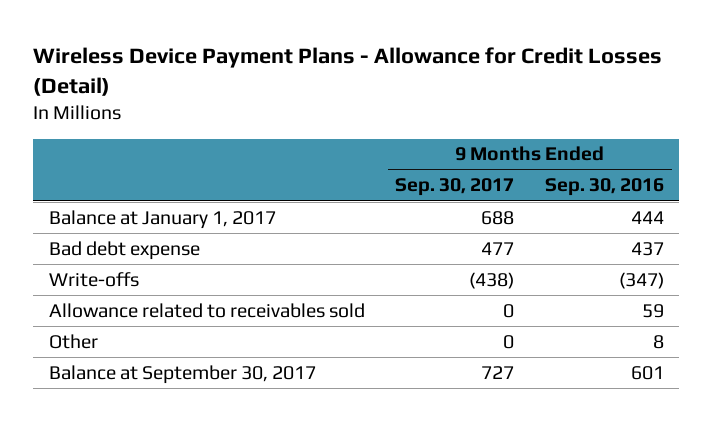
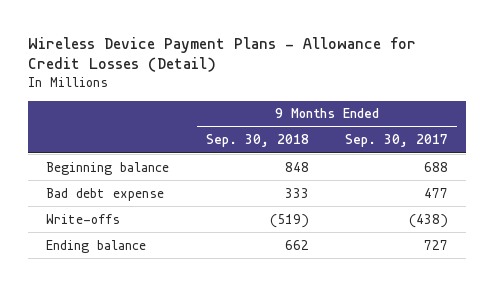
[544,178,664,197] Sep. 30, 2016 -> none
none -> [205,134,309,148] Sep. 30, 2018
[48,209,276,229] Balance at January 1, 2017 -> [46,161,170,175] Beginning balance
[48,302,365,318] Allowance related to receivables sold -> none
[48,333,98,349] Other -> none
[48,364,316,384] Balance at September 30, 2017 -> [46,239,147,253] Ending balance

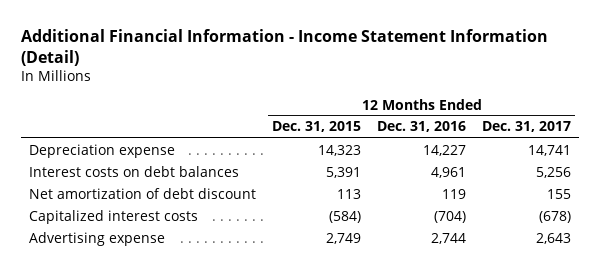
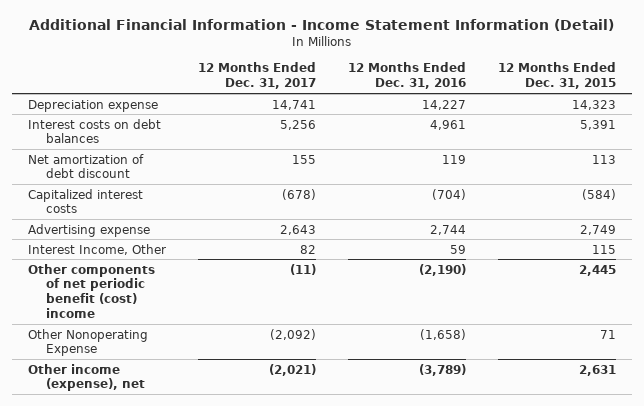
none -> [27,243,166,255] Interest Income, Other
none -> [27,263,155,318] Other components of net periodic benefit (cost) income
none -> [27,328,148,357] Other Nonoperating Expense
none -> [27,363,145,392] Other income (expense), net

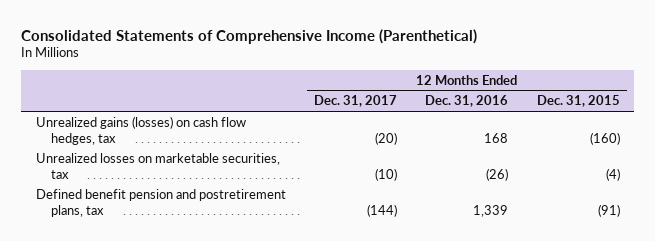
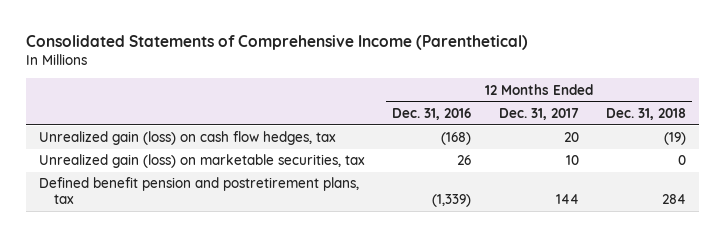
[536,95,620,108] Dec. 31, 2015 -> none
none -> [605,108,686,121] Dec. 31, 2018
[35,115,246,145] Unrealized gains (losses) on cash flow hedges, tax -> [39,131,337,146] Unrealized gain (loss) on cash flow hedges, tax
[374,131,397,145] (20) -> [563,132,579,143] 20
[484,132,509,143] 168 -> [441,132,472,146] (168)
[35,152,280,179] Unrealized losses on marketable securities, tax -> [39,154,366,169] Unrealized gain (loss) on marketable securities, tax
[374,167,397,181] (10) -> [565,155,579,166] 10
[486,167,509,181] (26) -> [457,155,472,166] 26
[366,203,397,217] (144) -> [555,194,579,205] 144
[473,204,509,217] 1,339 -> [432,194,472,208] (1,339)

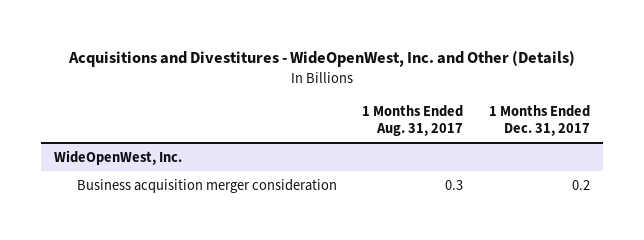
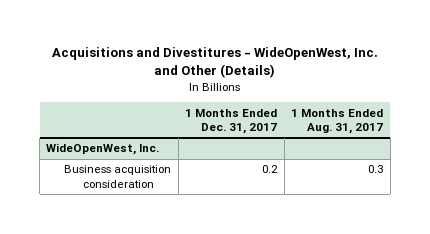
[76,178,337,193] Business acquisition merger consideration -> [64,165,172,188] Business acquisition consideration

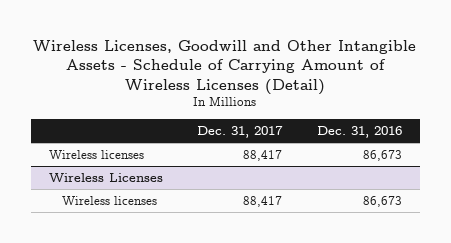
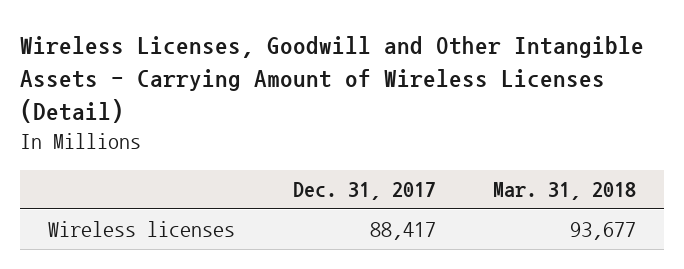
[33,39,417,95] Wireless Licenses, Goodwill and Other Intangible Assets - Schedule of Carrying Amount of Wireless Licenses (Detail) -> [19,35,644,124] Wireless Licenses, Goodwill and Other Intangible Assets - Carrying Amount of Wireless Licenses (Detail)
[317,126,403,139] Dec. 31, 2016 -> none
none -> [492,181,636,200] Mar. 31, 2018
[48,173,163,183] Wireless Licenses -> none
[62,196,158,206] Wireless licenses -> none

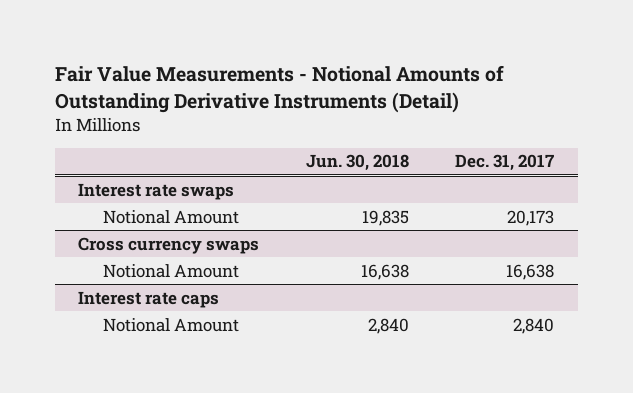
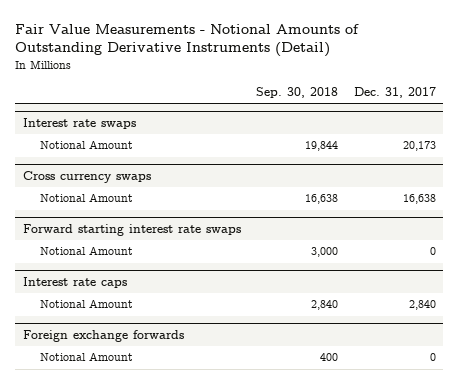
[305,154,409,172] Jun. 30, 2018 -> none
none -> [256,87,339,99] Sep. 30, 2018
none -> [22,223,241,236] Forward starting interest rate swaps
none -> [39,246,133,256] Notional Amount
none -> [22,329,184,342] Foreign exchange forwards
none -> [39,352,133,362] Notional Amount

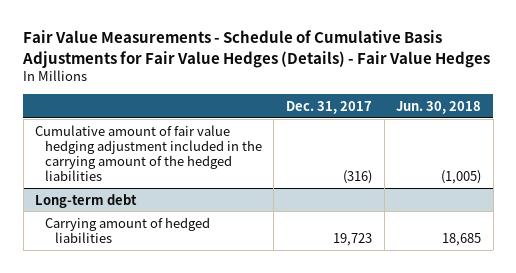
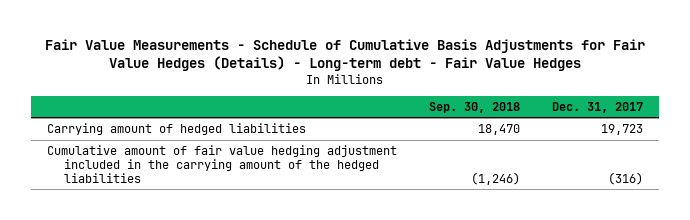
[22,30,491,68] Fair Value Measurements - Schedule of Cumulative Basis Adjustments for Fair Value Hedges (Details) - Fair Value Hedges -> [45,38,646,71] Fair Value Measurements - Schedule of Cumulative Basis Adjustments for Fair Value Hedges (Details) - Long-term debt - Fair Value Hedges
[396,100,482,114] Jun. 30, 2018 -> none
none -> [429,101,521,113] Sep. 30, 2018
[35,193,138,208] Long-term debt -> none
[35,124,262,181] Cumulative amount of fair value hedging adjustment included in the carrying amount of the hedged liabilities -> [47,145,398,184] Cumulative amount of fair value hedging adjustment included in the carrying amount of the hedged liabilities

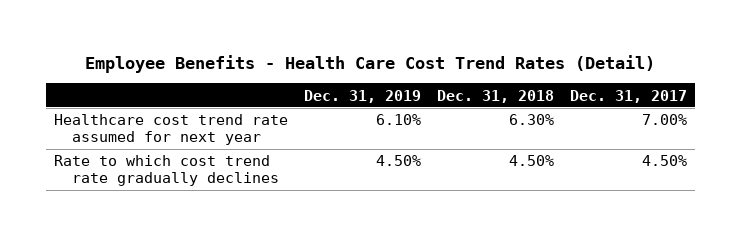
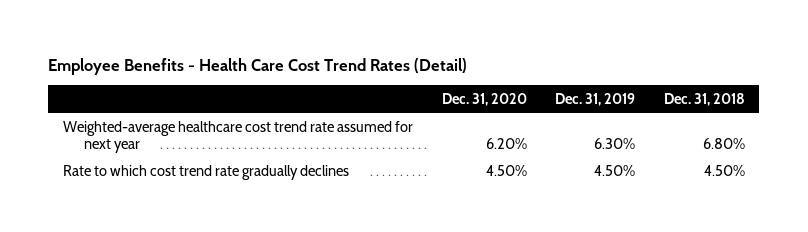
[569,89,687,103] Dec. 31, 2017 -> none
none -> [441,92,527,106] Dec. 31, 2020
[53,114,288,146] Healthcare cost trend rate assumed for next year -> [62,120,413,153] Weighted-average healthcare cost trend rate assumed for next year
[375,114,421,126] 6.10% -> [594,137,636,149] 6.30%
[508,114,554,126] 6.30% -> [702,137,745,149] 6.80%

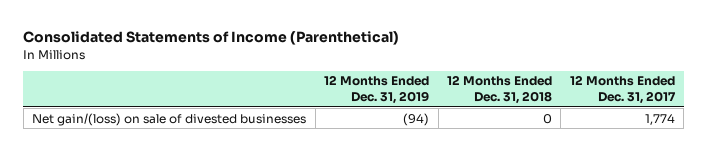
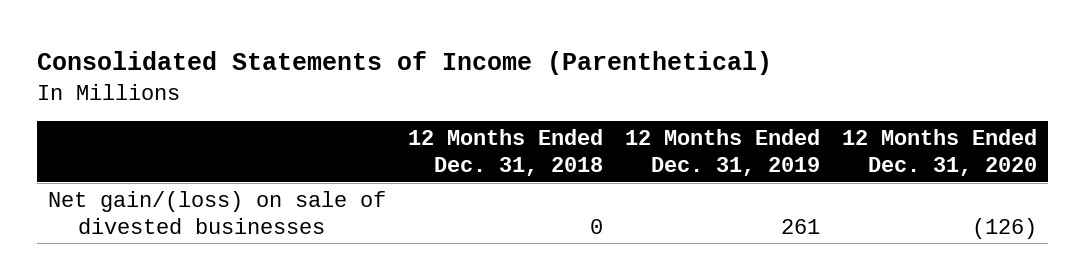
[569,75,676,105] 12 Months Ended Dec. 31, 2017 -> none
none -> [842,128,1038,177] 12 Months Ended Dec. 31, 2020
[403,112,430,126] (94) -> [780,218,820,234] 261

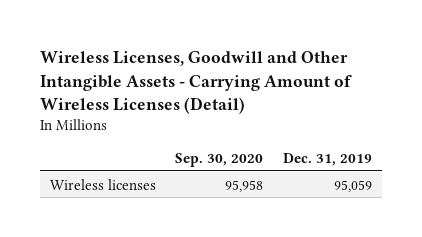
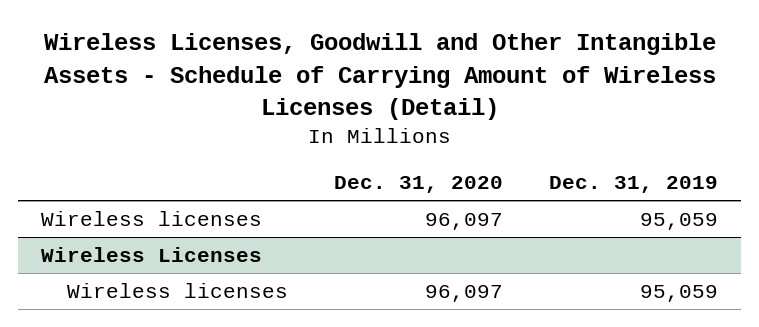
[39,51,352,114] Wireless Licenses, Goodwill and Other Intangible Assets - Carrying Amount of Wireless Licenses (Detail) -> [43,33,716,121] Wireless Licenses, Goodwill and Other Intangible Assets - Schedule of Carrying Amount of Wireless Licenses (Detail)
[175,152,264,167] Sep. 30, 2020 -> none
none -> [334,176,504,194] Dec. 31, 2020
none -> [41,247,263,263] Wireless Licenses
none -> [67,283,289,299] Wireless licenses

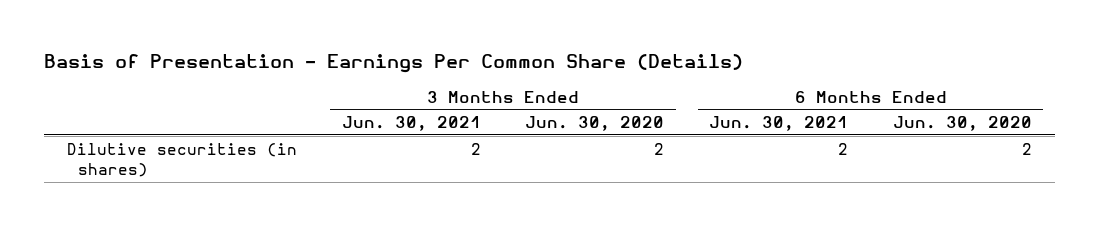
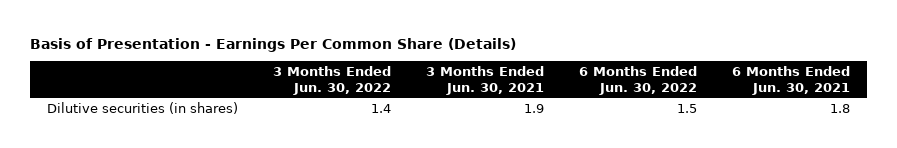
[525,115,665,131] Jun. 30, 2020 -> none
[893,115,1033,131] Jun. 30, 2020 -> none
none -> [272,65,391,95] 3 Months Ended Jun. 30, 2022
none -> [578,65,697,95] 6 Months Ended Jun. 30, 2022
[470,142,481,155] 2 -> [523,103,544,113] 1.9
[838,142,849,155] 2 -> [829,103,850,113] 1.8

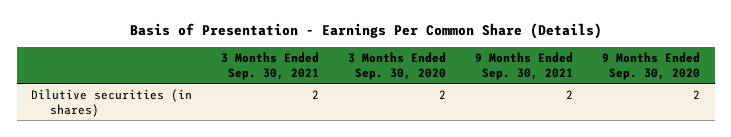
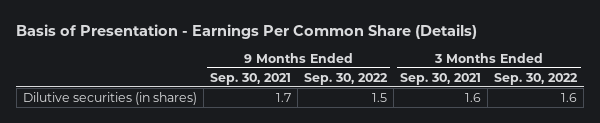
[348,52,447,80] 3 Months Ended Sep. 30, 2020 -> none
[602,52,701,80] 9 Months Ended Sep. 30, 2020 -> none
none -> [304,72,389,85] Sep. 30, 2022
none -> [494,72,579,85] Sep. 30, 2022
[312,89,320,99] 2 -> [465,92,482,102] 1.6
[566,89,574,99] 2 -> [276,92,292,102] 1.7

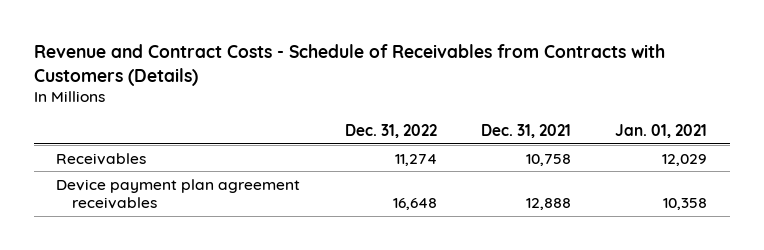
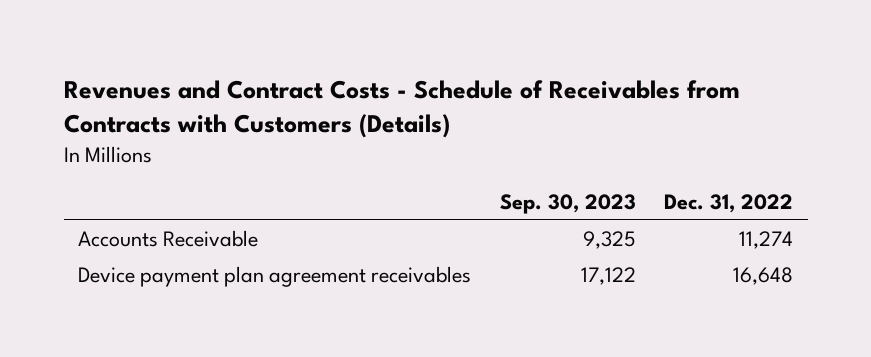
[33,43,665,86] Revenue and Contract Costs - Schedule of Receivables from Contracts with Customers (Details) -> [63,79,740,139] Revenues and Contract Costs - Schedule of Receivables from Contracts with Customers (Details)
[480,124,571,139] Dec. 31, 2021 -> none
[615,124,708,139] Jan. 01, 2021 -> none
none -> [499,194,636,215] Sep. 30, 2023
[56,152,147,165] Receivables -> [77,230,258,248] Accounts Receivable

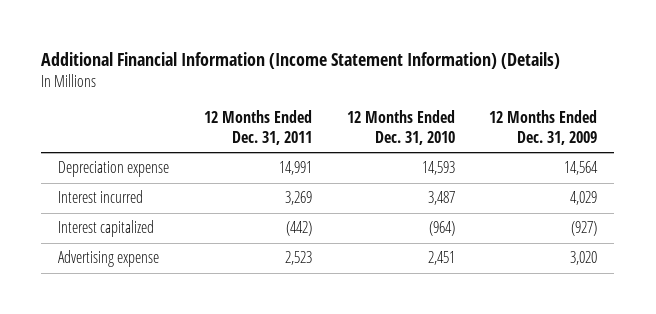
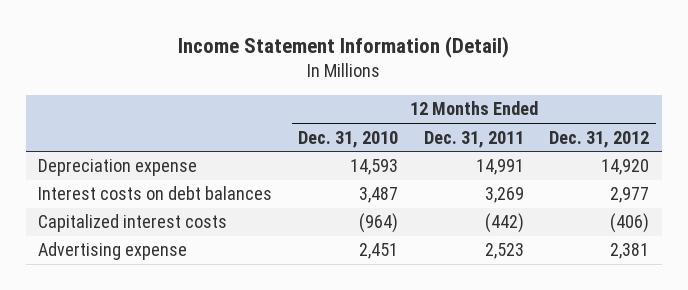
[41,51,561,69] Additional Financial Information (Income Statement Information) (Details) -> [177,36,509,59] Income Statement Information (Detail)
[489,110,598,145] 12 Months Ended Dec. 31, 2009 -> none
none -> [549,130,650,148] Dec. 31, 2012
[58,190,144,204] Interest incurred -> [38,186,273,201] Interest costs on debt balances
[58,220,155,238] Interest capitalized -> [38,214,228,233] Capitalized interest costs

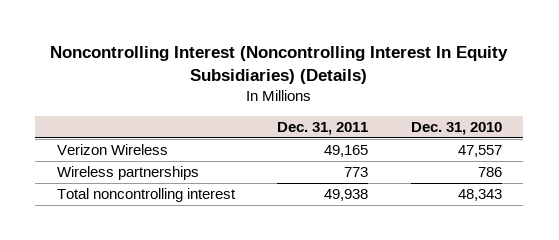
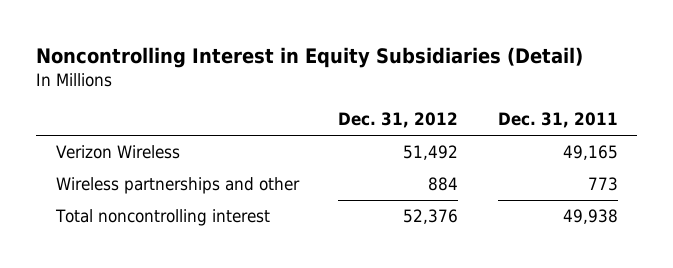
[50,46,509,85] Noncontrolling Interest (Noncontrolling Interest In Equity Subsidiaries) (Details) -> [36,46,584,68] Noncontrolling Interest in Equity Subsidiaries (Detail)
[411,121,503,135] Dec. 31, 2010 -> none
none -> [338,112,459,129] Dec. 31, 2012
[56,165,199,180] Wireless partnerships -> [55,177,300,195] Wireless partnerships and other

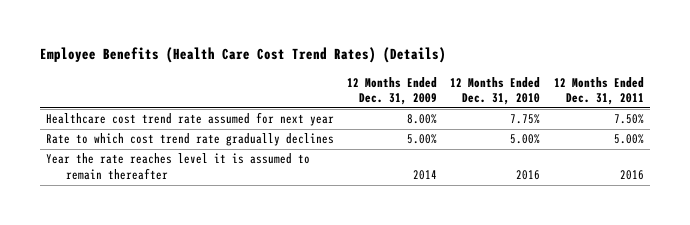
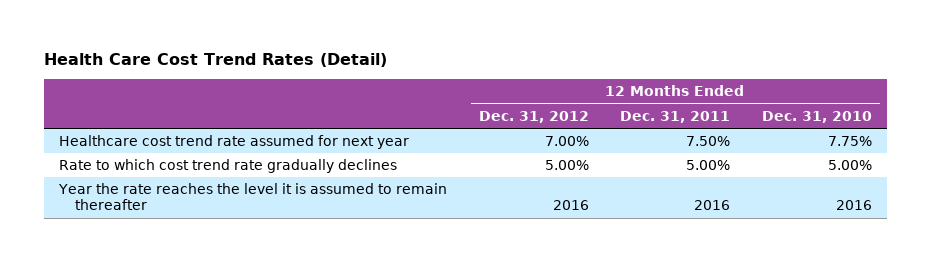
[39,47,446,64] Employee Benefits (Health Care Cost Trend Rates) (Details) -> [43,53,387,68] Health Care Cost Trend Rates (Detail)
[347,76,438,106] 12 Months Ended Dec. 31, 2009 -> none
none -> [478,110,589,123] Dec. 31, 2012
[46,153,311,181] Year the rate reaches level it is assumed to remain thereafter -> [58,183,448,211] Year the rate reaches the level it is assumed to remain thereafter

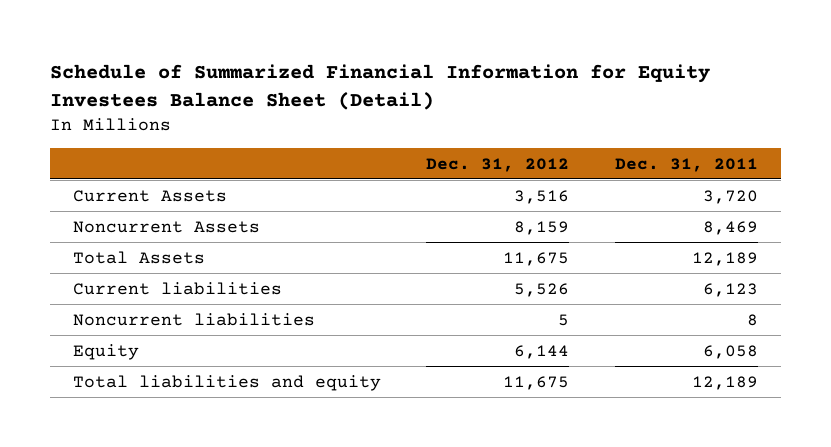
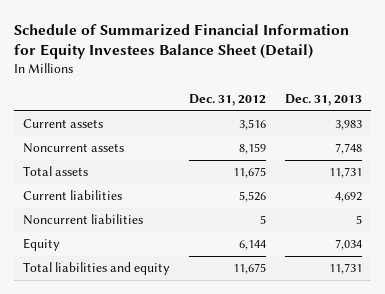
[614,157,758,172] Dec. 31, 2011 -> none
none -> [284,94,362,107] Dec. 31, 2013
[72,189,227,202] Current Assets -> [23,119,104,129] Current assets
[72,220,260,233] Noncurrent Assets -> [23,143,125,154] Noncurrent assets
[72,250,205,264] Total Assets -> [23,166,89,177] Total assets

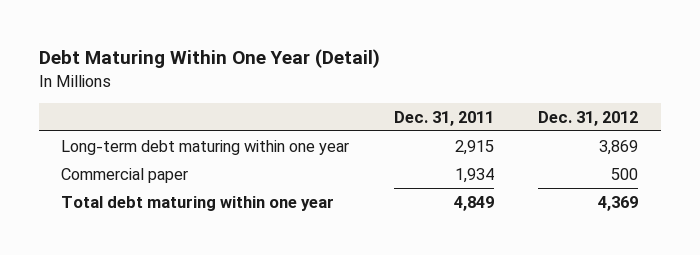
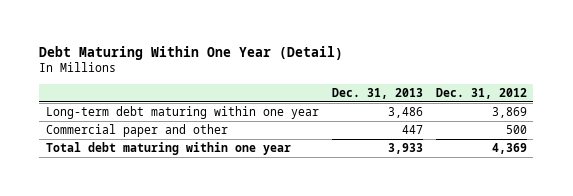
[393,110,494,126] Dec. 31, 2011 -> none
none -> [331,87,423,99] Dec. 31, 2013
[61,167,189,183] Commercial paper -> [45,124,228,138] Commercial paper and other

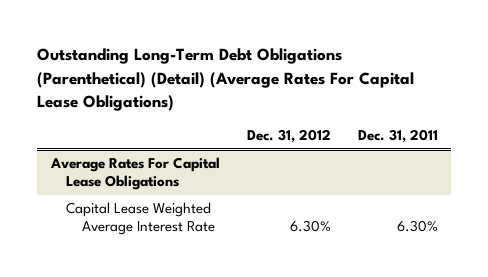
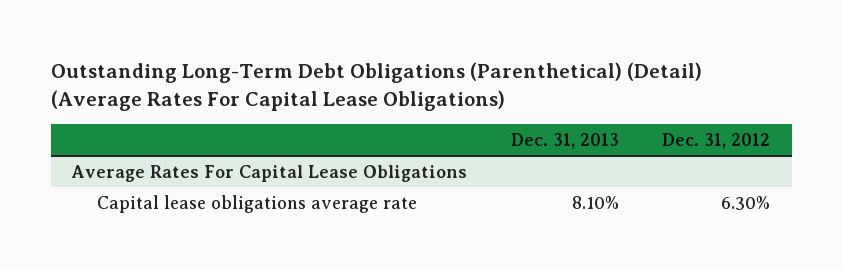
[357,129,438,144] Dec. 31, 2011 -> none
none -> [510,132,619,149] Dec. 31, 2013
[66,202,215,236] Capital Lease Weighted Average Interest Rate -> [96,194,417,213] Capital lease obligations average rate

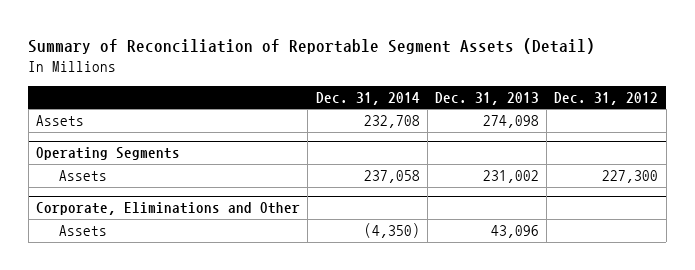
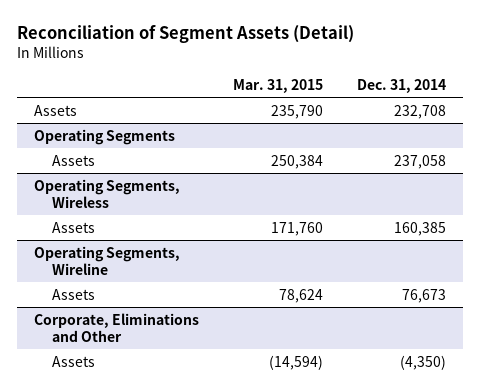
[28,38,596,55] Summary of Reconciliation of Reportable Segment Assets (Detail) -> [16,24,354,43] Reconciliation of Segment Assets (Detail)
[435,91,540,105] Dec. 31, 2013 -> none
[554,91,659,105] Dec. 31, 2012 -> none
none -> [232,78,323,93] Mar. 31, 2015
none -> [33,178,180,208] Operating Segments, Wireless
none -> [52,221,96,233] Assets
none -> [33,245,180,275] Operating Segments, Wireline
none -> [52,288,96,300] Assets

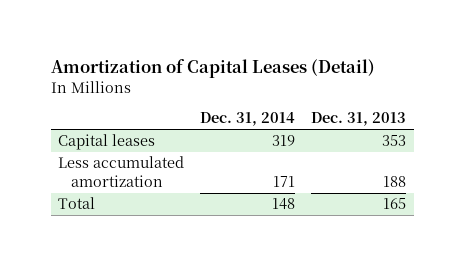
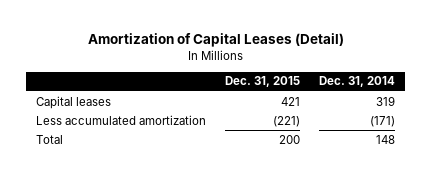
[310,112,406,127] Dec. 31, 2013 -> none
none -> [225,76,301,88] Dec. 31, 2015
[273,175,296,187] 171 -> [370,115,396,127] (171)

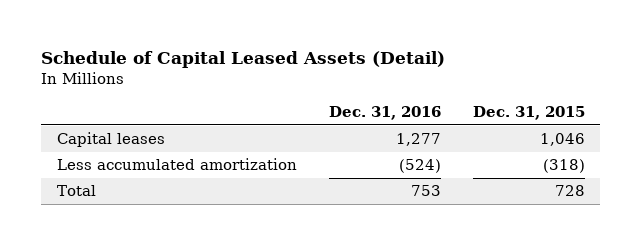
[87,33,344,48] Amortization of Capital Leases (Detail) -> [41,51,446,69] Schedule of Capital Leased Assets (Detail)
[319,76,396,88] Dec. 31, 2014 -> none
none -> [328,106,441,121] Dec. 31, 2016
[281,96,301,106] 421 -> [539,133,585,147] 1,046
[273,115,301,127] (221) -> [542,159,585,174] (318)
[279,134,301,144] 200 -> [554,185,585,197] 728

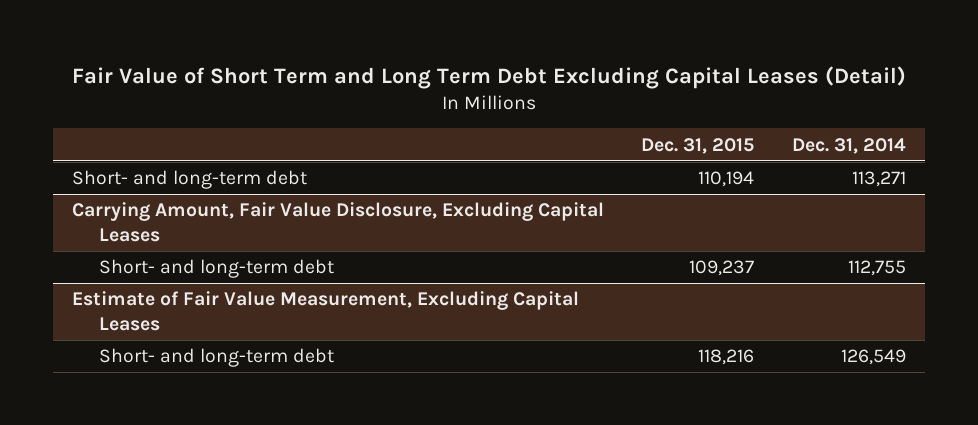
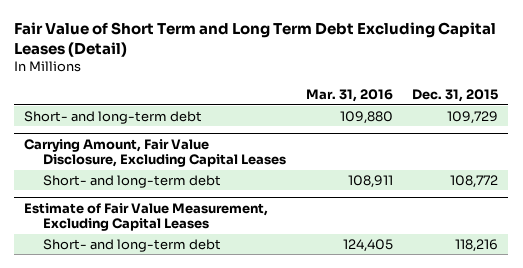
[791,137,906,154] Dec. 31, 2014 -> none
none -> [305,89,393,103] Mar. 31, 2016
[698,171,755,188] 110,194 -> [447,110,499,124] 109,729
[689,260,755,277] 109,237 -> [450,174,499,188] 108,772

